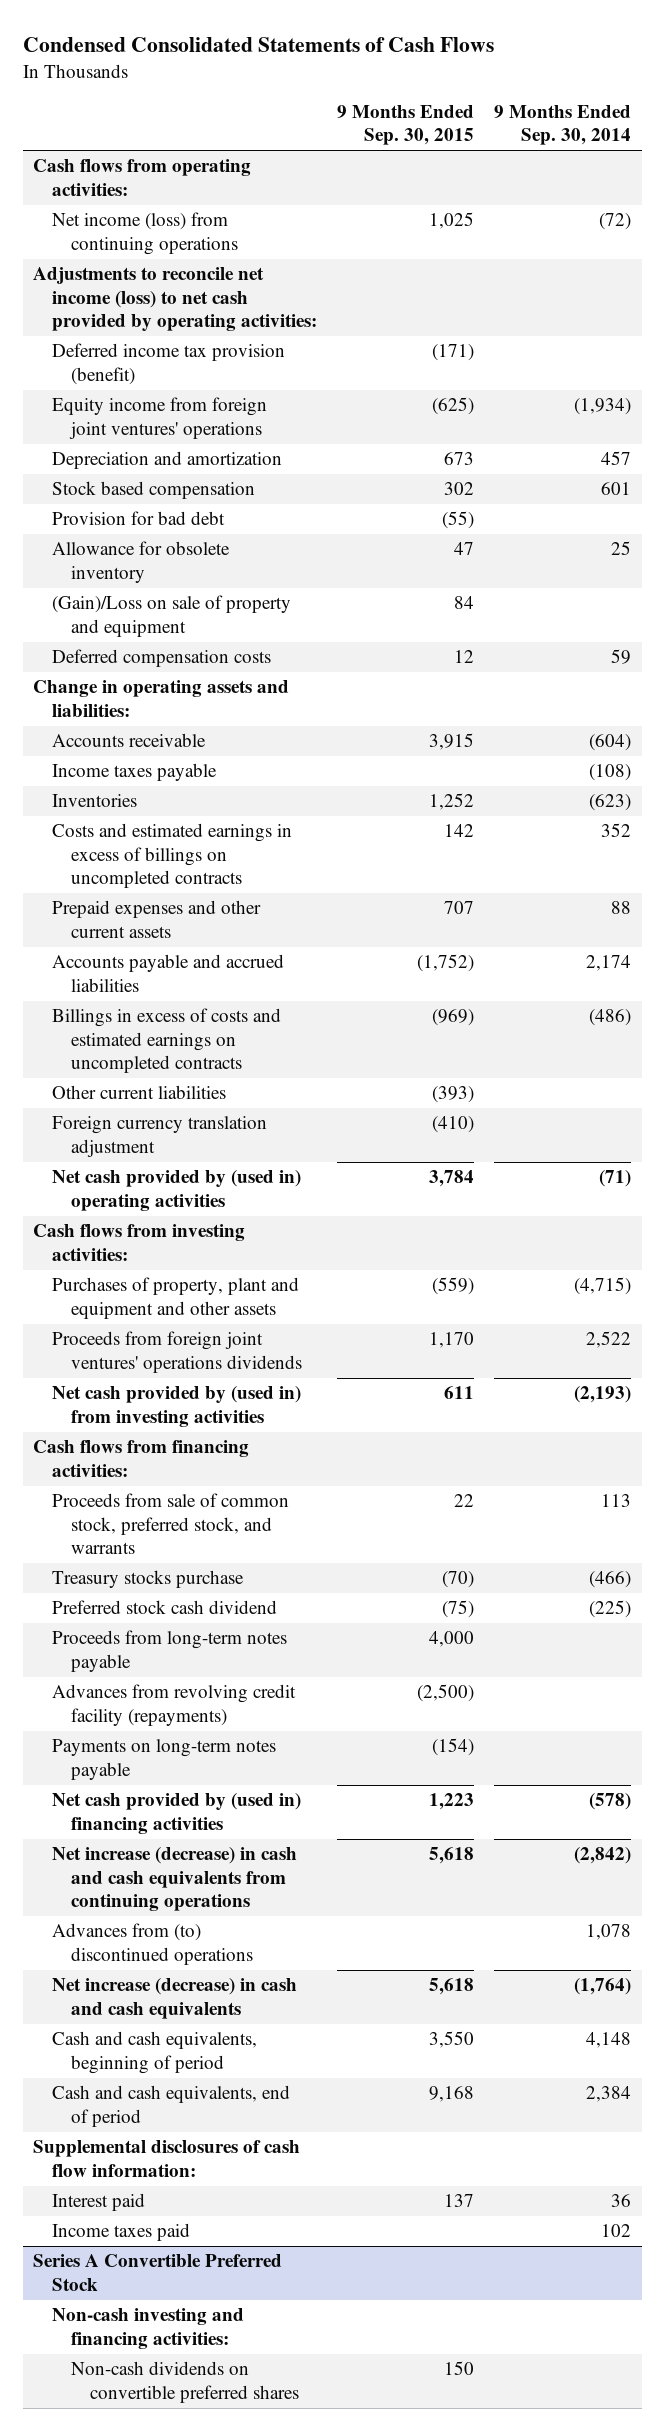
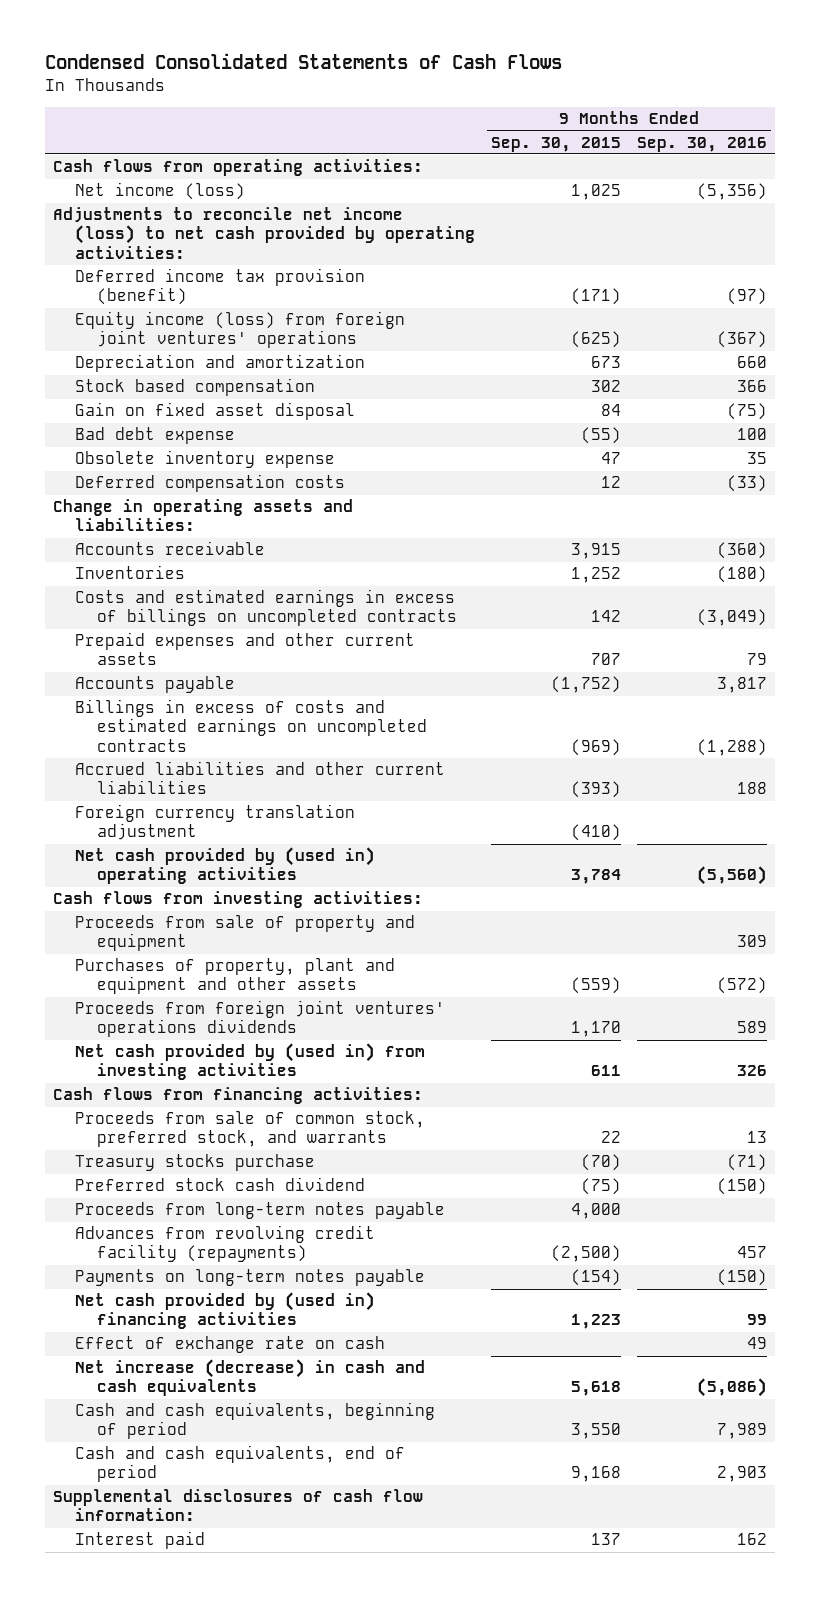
[494,104,632,146] 9 Months Ended Sep. 30, 2014 -> none
none -> [637,136,768,152] Sep. 30, 2016
[52,212,239,255] Net income (loss) from continuing operations -> [74,182,245,201] Net income (loss)
[52,397,268,439] Equity income from foreign joint ventures' operations -> [74,311,405,349] Equity income (loss) from foreign joint ventures' operations
[52,511,226,526] Provision for bad debt -> none
[52,595,292,637] (Gain)/Loss on sale of property and equipment -> none
none -> [74,402,355,421] Gain on fixed asset disposal
none -> [74,427,235,445] Bad debt expense
[52,541,231,583] Allowance for obsolete inventory -> [74,450,335,469] Obsolete inventory expense
[52,763,218,782] Income taxes payable -> none
[52,954,285,992] Accounts payable and accrued liabilities -> [74,676,235,694] Accounts payable
[52,1085,227,1100] Other current liabilities -> [74,761,445,795] Accrued liabilities and other current liabilities
none -> [74,915,415,952] Proceeds from sale of property and equipment
[52,1847,298,1912] Net increase (decrease) in cash and cash equivalents from continuing operations -> none
[52,1923,254,1965] Advances from (to) discontinued operations -> none
none -> [74,1336,385,1354] Effect of exchange rate on cash
[52,2223,191,2242] Income taxes paid -> none
[33,2254,283,2291] Series A Convertible Preferred Stock -> none
[52,2308,245,2349] Non-cash investing and financing activities: -> none
[71,2361,300,2403] Non-cash dividends on convertible preferred shares -> none

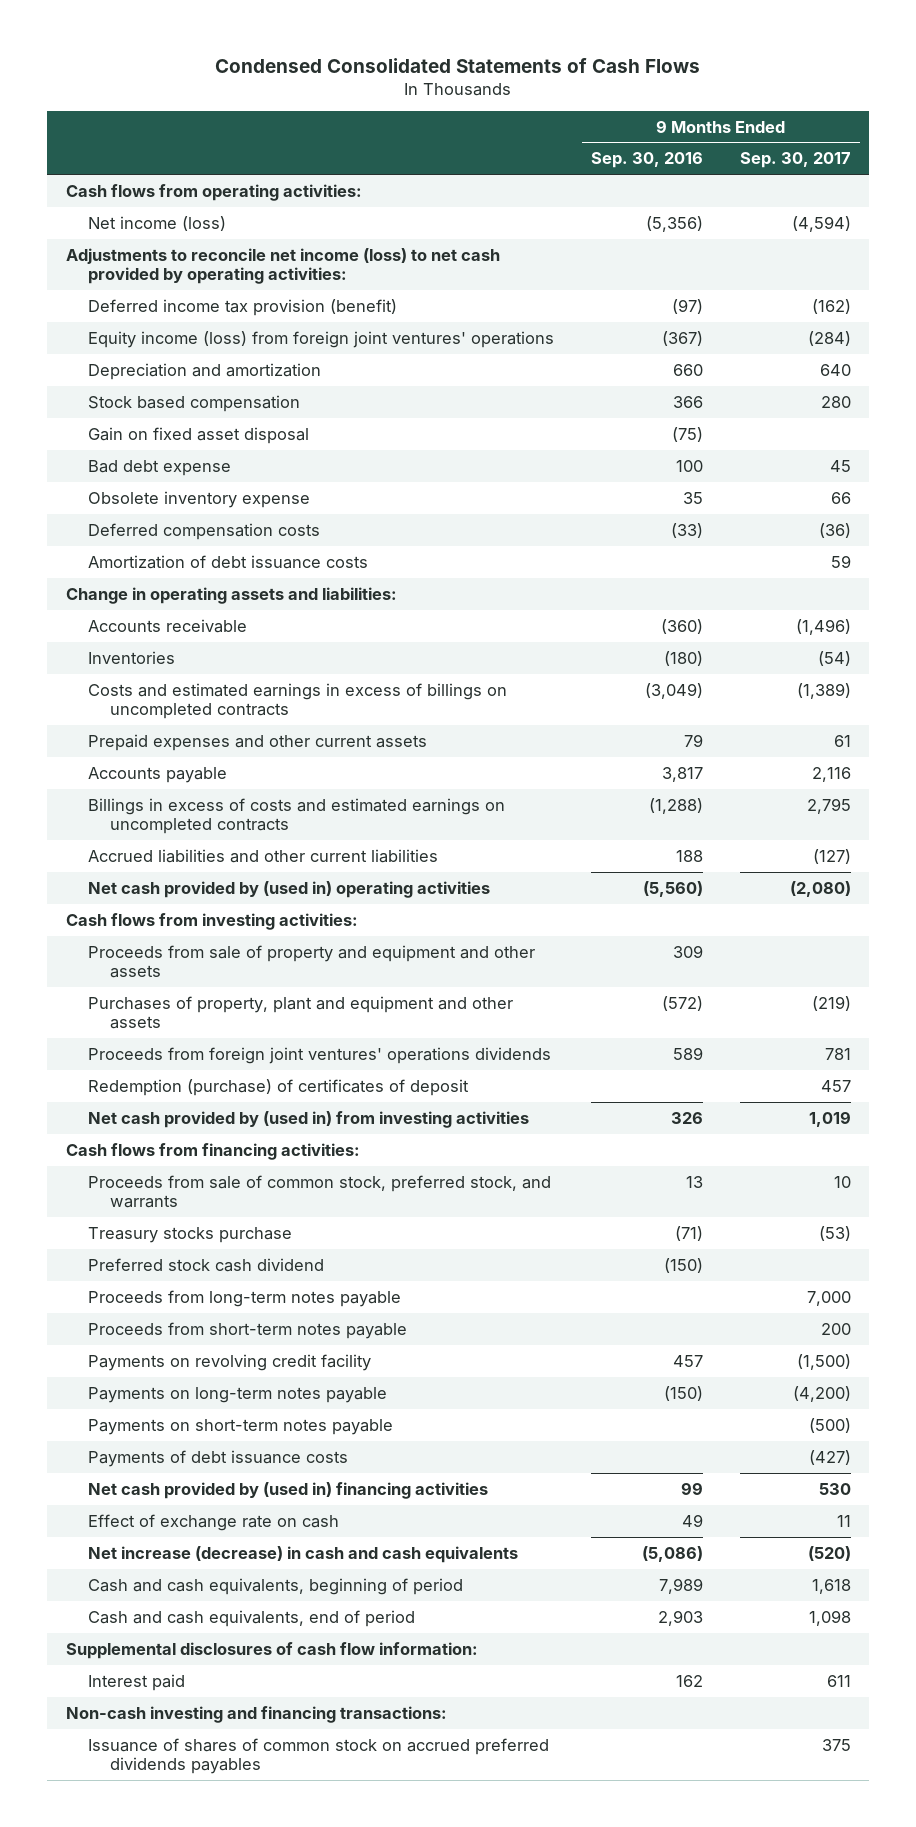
[491,136,622,152] Sep. 30, 2015 -> none
none -> [739,152,851,169] Sep. 30, 2017
none -> [87,554,368,569] Amortization of debt issuance costs
[74,804,355,841] Foreign currency translation adjustment -> none
[74,915,415,952] Proceeds from sale of property and equipment -> [87,944,535,978] Proceeds from sale of property and equipment and other assets
none -> [87,1078,469,1096] Redemption (purchase) of certificates of deposit
none -> [87,1321,407,1339] Proceeds from short-term notes payable
[74,1225,375,1263] Advances from revolving credit facility (repayments) -> [87,1353,371,1371] Payments on revolving credit facility
none -> [87,1418,393,1435] Payments on short-term notes payable
none -> [87,1449,348,1467] Payments of debt issuance costs
none -> [65,1705,447,1723] Non-cash investing and financing transactions:
none -> [87,1737,549,1774] Issuance of shares of common stock on accrued preferred dividends payables

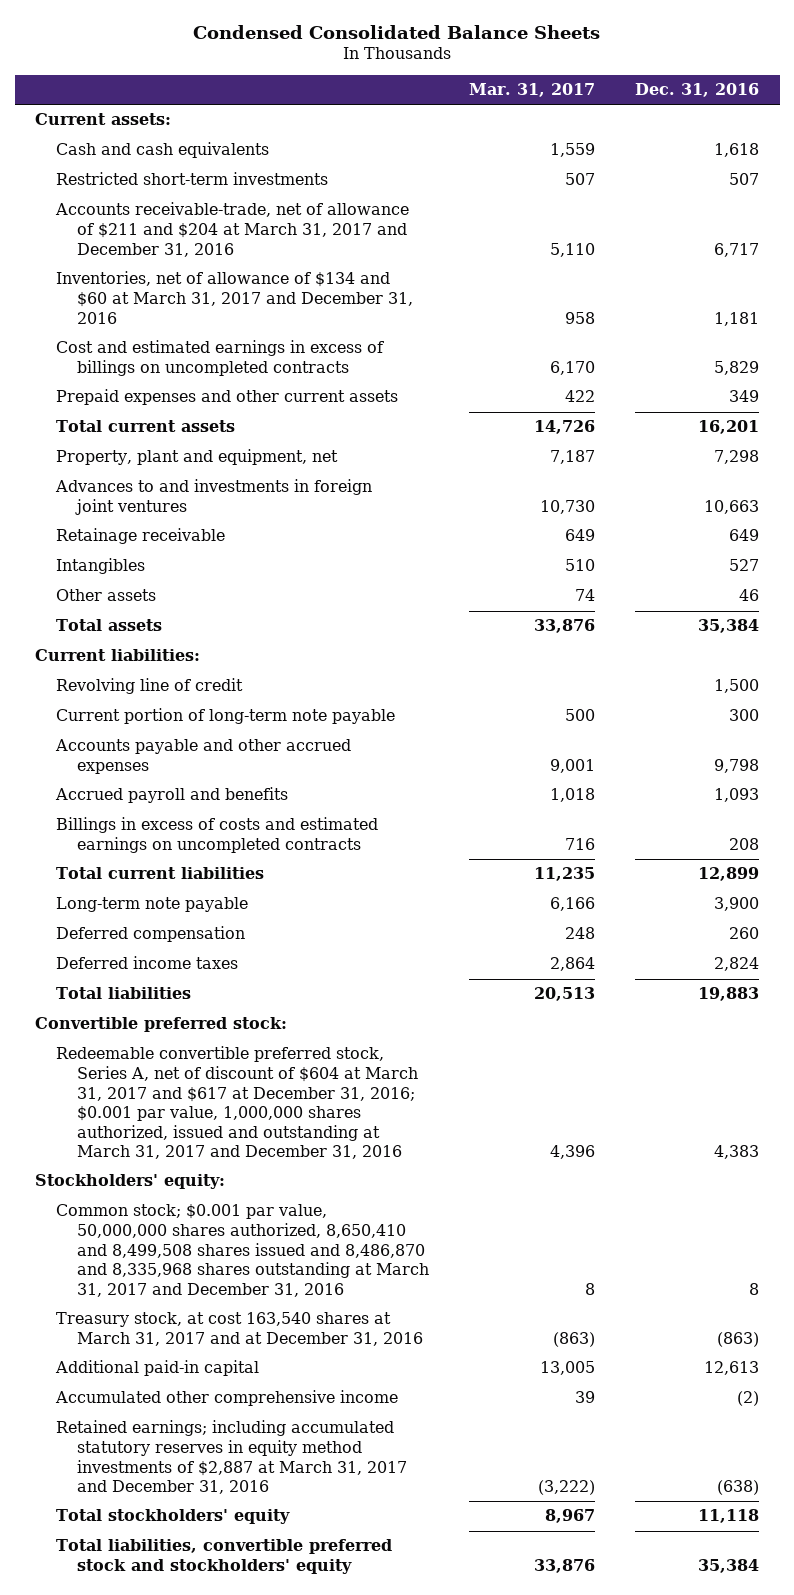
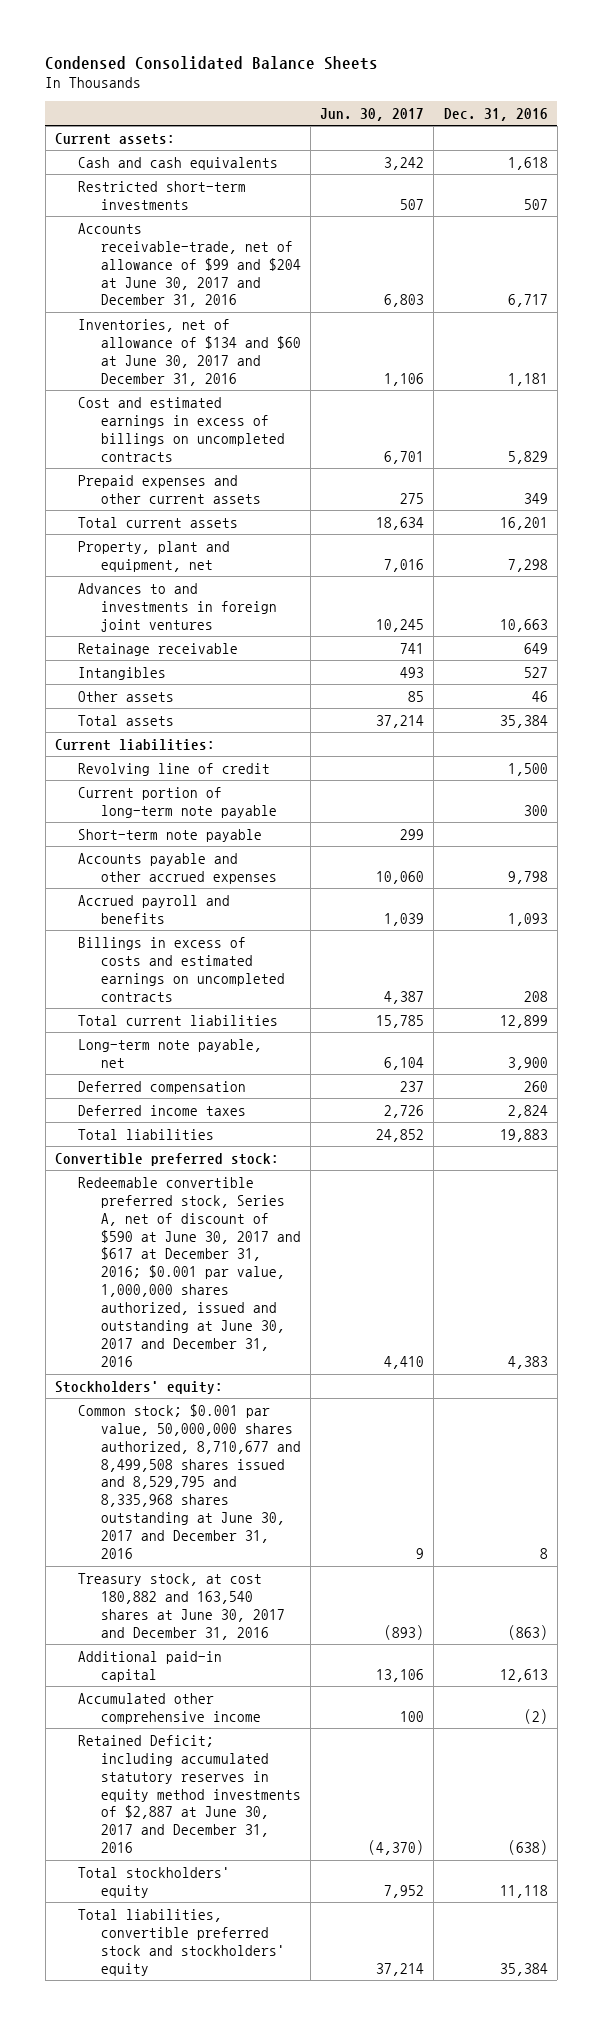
[469,82,596,97] Mar. 31, 2017 -> none
none -> [320,107,425,121] Jun. 30, 2017
[54,202,409,257] Accounts receivable-trade, net of allowance of $211 and $204 at March 31, 2017 and December 31, 2016 -> [77,222,301,308] Accounts receivable-trade, net of allowance of $99 and $204 at June 30, 2017 and December 31, 2016
[55,271,413,324] Inventories, net of allowance of $134 and $60 at March 31, 2017 and December 31, 2016 -> [77,318,301,386] Inventories, net of allowance of $134 and $60 at June 30, 2017 and December 31, 2016
none -> [77,828,262,842] Short-term note payable
[55,897,248,913] Long-term note payable -> [77,1038,262,1068] Long-term note payable, net
[55,1046,418,1160] Redeemable convertible preferred stock, Series A, net of discount of $604 at March 31, 2017 and $617 at December 31, 2016; $0.001 par value, 1,000,000 shares authorized, issued and outstanding at March 31, 2017 and December 31, 2016 -> [77,1176,301,1368] Redeemable convertible preferred stock, Series A, net of discount of $590 at June 30, 2017 and $617 at December 31, 2016; $0.001 par value, 1,000,000 shares authorized, issued and outstanding at June 30, 2017 and December 31, 2016
[55,1204,429,1297] Common stock; $0.001 par value, 50,000,000 shares authorized, 8,650,410 and 8,499,508 shares issued and 8,486,870 and 8,335,968 shares outstanding at March 31, 2017 and December 31, 2016 -> [77,1403,301,1560] Common stock; $0.001 par value, 50,000,000 shares authorized, 8,710,677 and 8,499,508 shares issued and 8,529,795 and 8,335,968 shares outstanding at June 30, 2017 and December 31, 2016
[55,1312,423,1346] Treasury stock, at cost 163,540 shares at March 31, 2017 and at December 31, 2016 -> [77,1572,285,1640] Treasury stock, at cost 180,882 and 163,540 shares at June 30, 2017 and December 31, 2016
[55,1420,407,1495] Retained earnings; including accumulated statutory reserves in equity method investments of $2,887 at March 31, 2017 and December 31, 2016 -> [77,1734,301,1854] Retained Deficit; including accumulated statutory reserves in equity method investments of $2,887 at June 30, 2017 and December 31, 2016

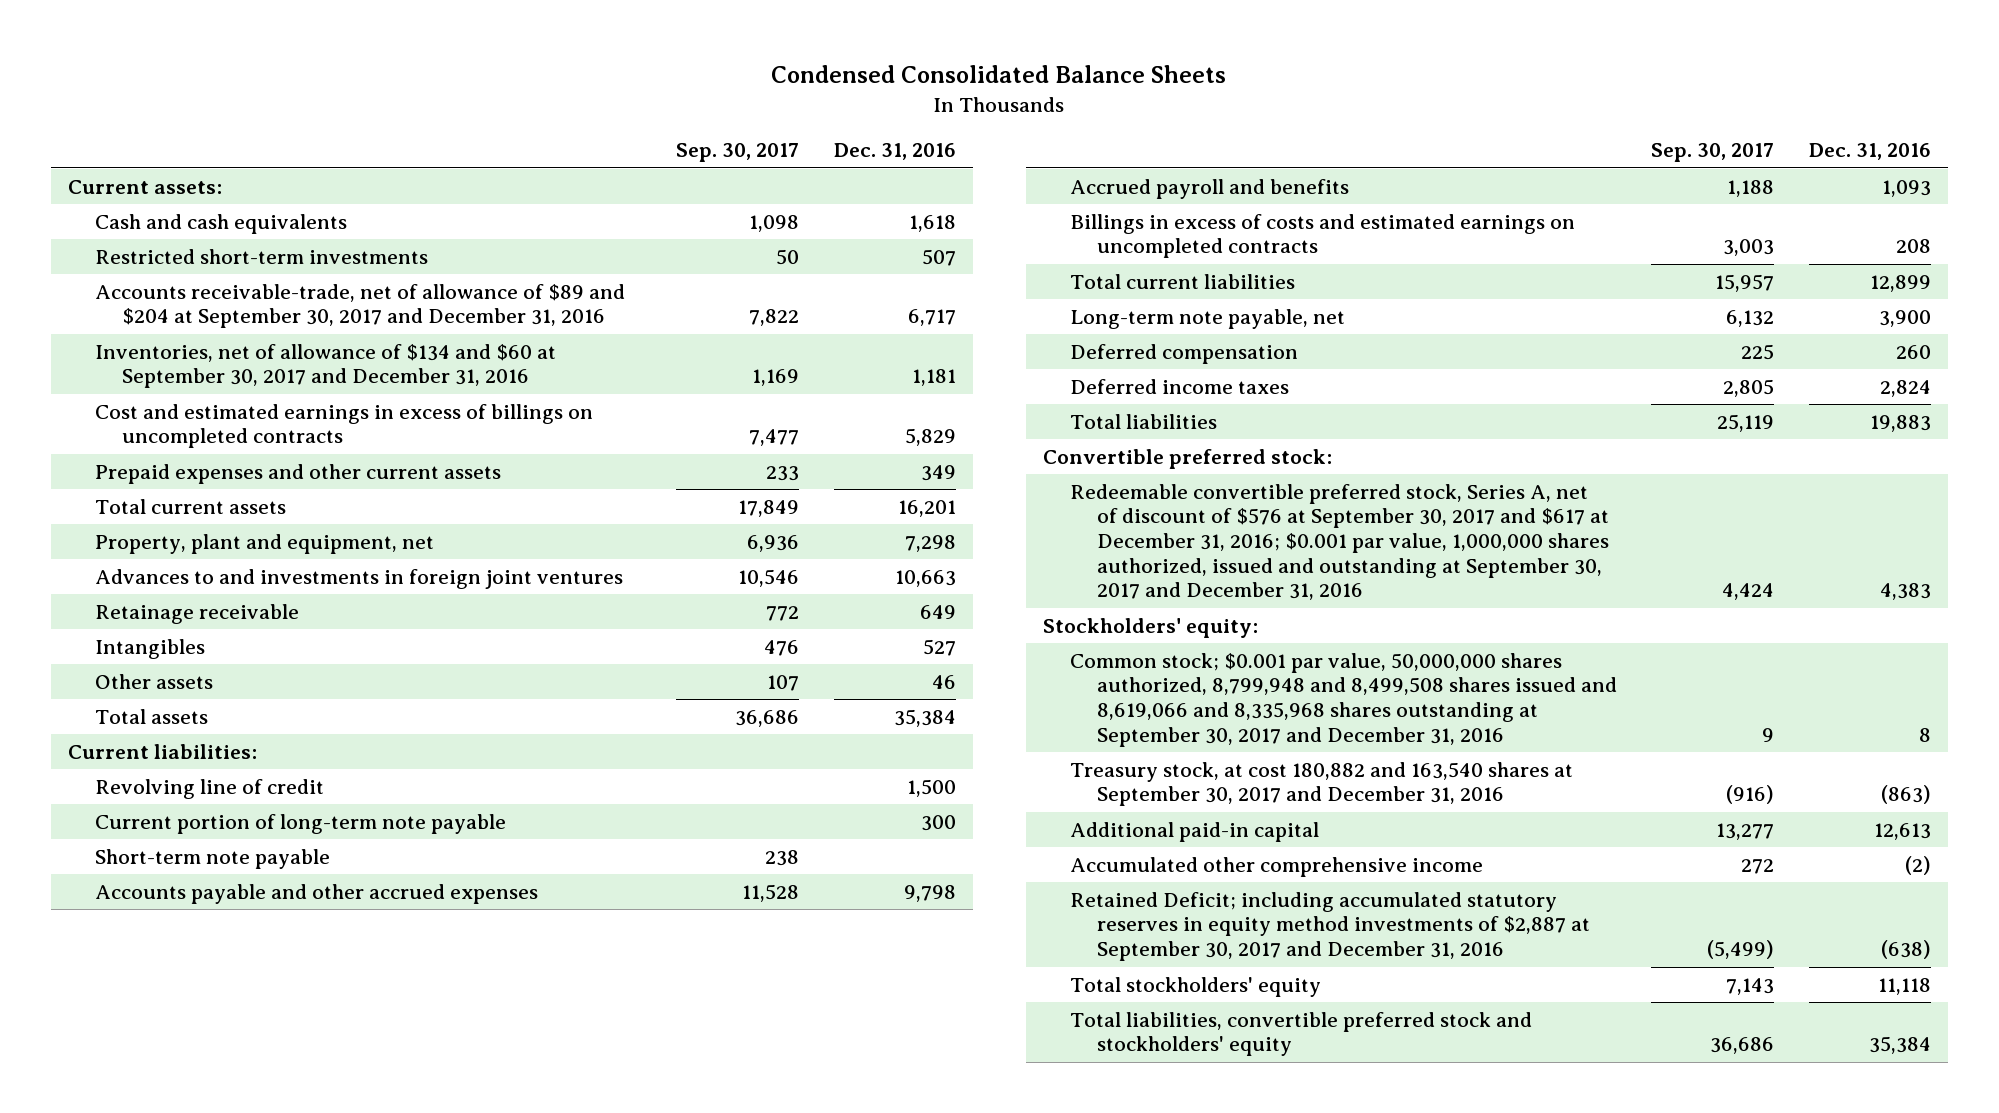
[320,107,425,121] Jun. 30, 2017 -> none
none -> [676,143,800,163] Sep. 30, 2017
[77,222,301,308] Accounts receivable-trade, net of allowance of $99 and $204 at June 30, 2017 and December 31, 2016 -> [94,283,625,329] Accounts receivable-trade, net of allowance of $89 and $204 at September 30, 2017 and December 31, 2016
[77,318,301,386] Inventories, net of allowance of $134 and $60 at June 30, 2017 and December 31, 2016 -> [94,343,556,389] Inventories, net of allowance of $134 and $60 at September 30, 2017 and December 31, 2016
[77,1176,301,1368] Redeemable convertible preferred stock, Series A, net of discount of $590 at June 30, 2017 and $617 at December 31, 2016; $0.001 par value, 1,000,000 shares authorized, issued and outstanding at June 30, 2017 and December 31, 2016 -> [1069,483,1609,601] Redeemable convertible preferred stock, Series A, net of discount of $576 at September 30, 2017 and $617 at December 31, 2016; $0.001 par value, 1,000,000 shares authorized, issued and outstanding at September 30, 2017 and December 31, 2016
[77,1403,301,1560] Common stock; $0.001 par value, 50,000,000 shares authorized, 8,710,677 and 8,499,508 shares issued and 8,529,795 and 8,335,968 shares outstanding at June 30, 2017 and December 31, 2016 -> [1069,652,1617,747] Common stock; $0.001 par value, 50,000,000 shares authorized, 8,799,948 and 8,499,508 shares issued and 8,619,066 and 8,335,968 shares outstanding at September 30, 2017 and December 31, 2016
[77,1572,285,1640] Treasury stock, at cost 180,882 and 163,540 shares at June 30, 2017 and December 31, 2016 -> [1069,761,1573,807] Treasury stock, at cost 180,882 and 163,540 shares at September 30, 2017 and December 31, 2016
[77,1734,301,1854] Retained Deficit; including accumulated statutory reserves in equity method investments of $2,887 at June 30, 2017 and December 31, 2016 -> [1069,891,1590,962] Retained Deficit; including accumulated statutory reserves in equity method investments of $2,887 at September 30, 2017 and December 31, 2016

